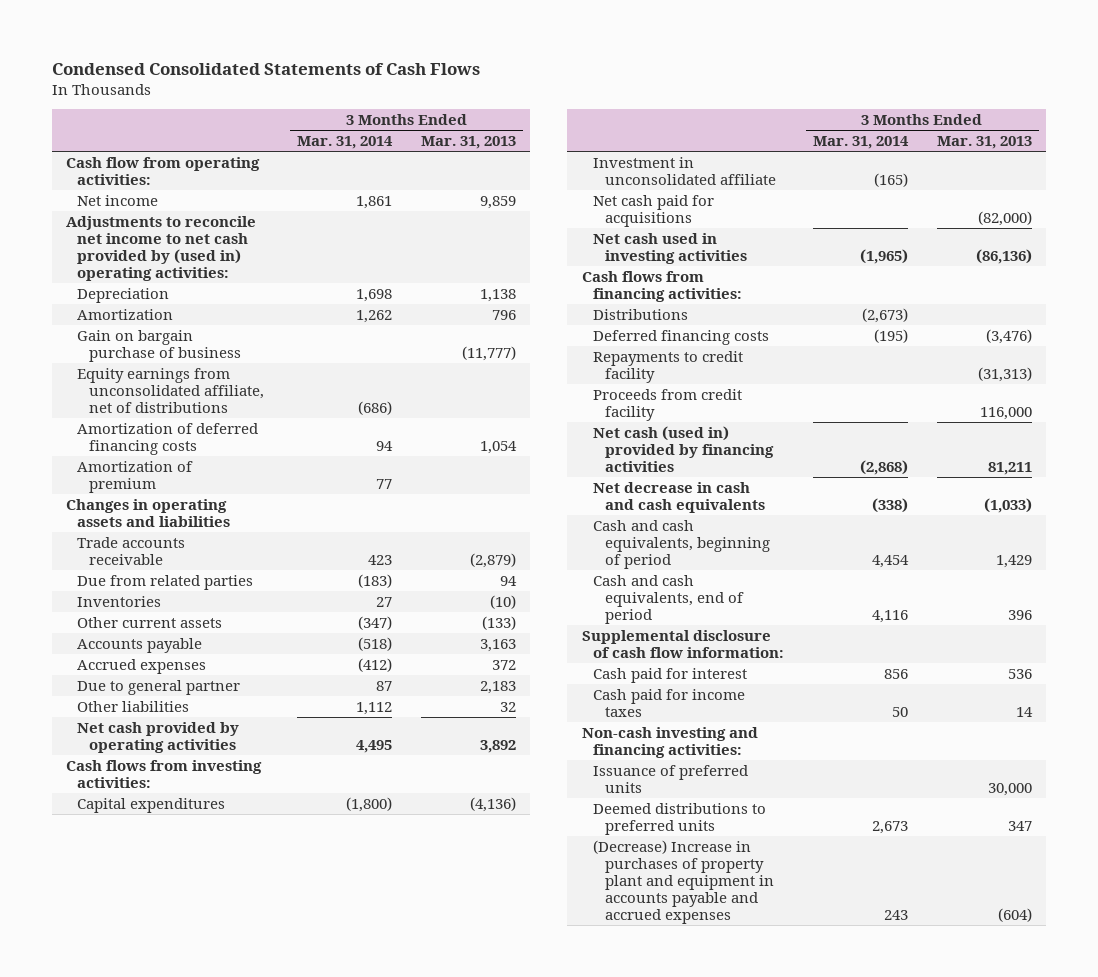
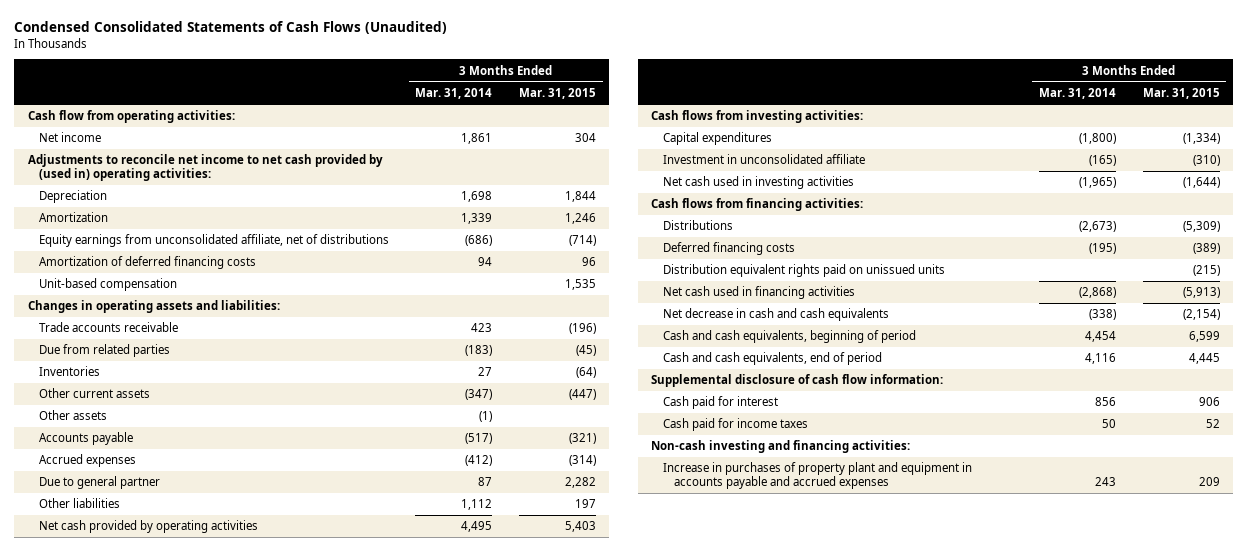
[51,62,480,75] Condensed Consolidated Statements of Cash Flows -> [14,21,448,35] Condensed Consolidated Statements of Cash Flows (Unaudited)
[420,136,516,150] Mar. 31, 2013 -> none
none -> [518,87,596,99] Mar. 31, 2015
[77,329,241,362] Gain on bargain purchase of business -> none
[356,309,393,323] 1,262 -> [461,213,493,225] 1,339
[77,460,194,493] Amortization of premium -> none
none -> [38,278,177,292] Unit-based compensation
[65,498,231,527] Changes in operating assets and liabilities -> [27,300,280,314] Changes in operating assets and liabilities:
none -> [38,410,107,421] Other assets
[358,636,393,651] (518) -> [465,433,493,445] (517)
[593,194,715,227] Net cash paid for acquisitions -> none
[593,350,744,383] Repayments to credit facility -> none
[593,388,743,421] Proceeds from credit facility -> none
none -> [662,264,945,278] Distribution equivalent rights paid on unissued units
[593,425,774,472] Net cash (used in) provided by financing activities -> [662,286,855,300] Net cash used in financing activities
[593,764,749,793] Issuance of preferred units -> none
[593,802,767,835] Deemed distributions to preferred units -> none
[593,839,774,925] (Decrease) Increase in purchases of property plant and equipment in accounts payable and accrued expenses -> [662,462,972,489] Increase in purchases of property plant and equipment in accounts payable and accrued expenses

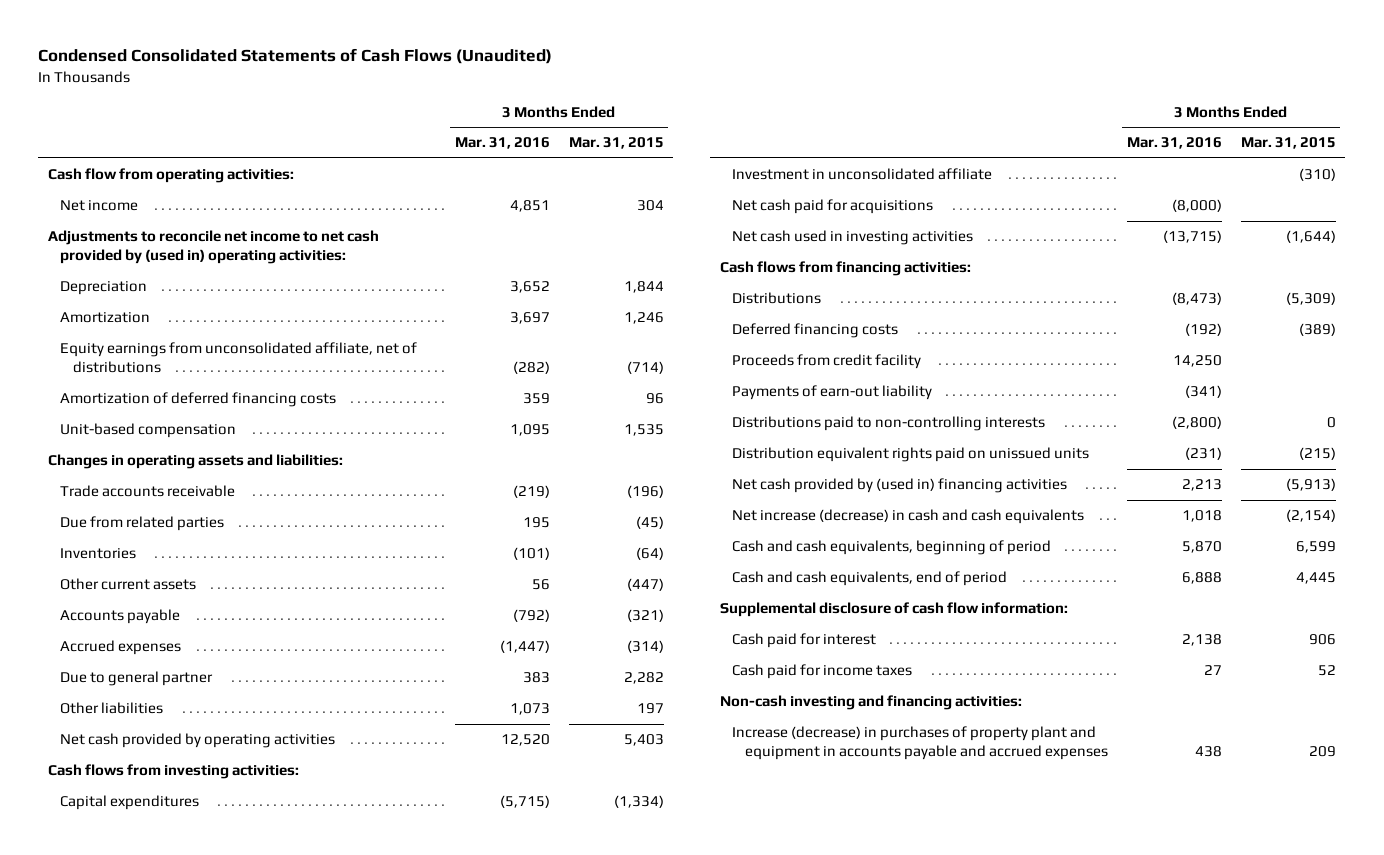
[415,87,493,99] Mar. 31, 2014 -> none
none -> [454,137,550,150] Mar. 31, 2016
[38,410,107,421] Other assets -> none
none -> [732,199,934,215] Net cash paid for acquisitions
none -> [732,354,922,370] Proceeds from credit facility
none -> [732,385,933,401] Payments of earn-out liability
none -> [732,416,1046,432] Distributions paid to non-controlling interests
[662,286,855,300] Net cash used in financing activities -> [732,478,1068,494] Net cash provided by (used in) financing activities
[662,308,889,322] Net decrease in cash and cash equivalents -> [732,509,1085,525] Net increase (decrease) in cash and cash equivalents
[662,462,972,489] Increase in purchases of property plant and equipment in accounts payable and accrued expenses -> [732,726,1108,761] Increase (decrease) in purchases of property plant and equipment in accounts payable and accrued expenses

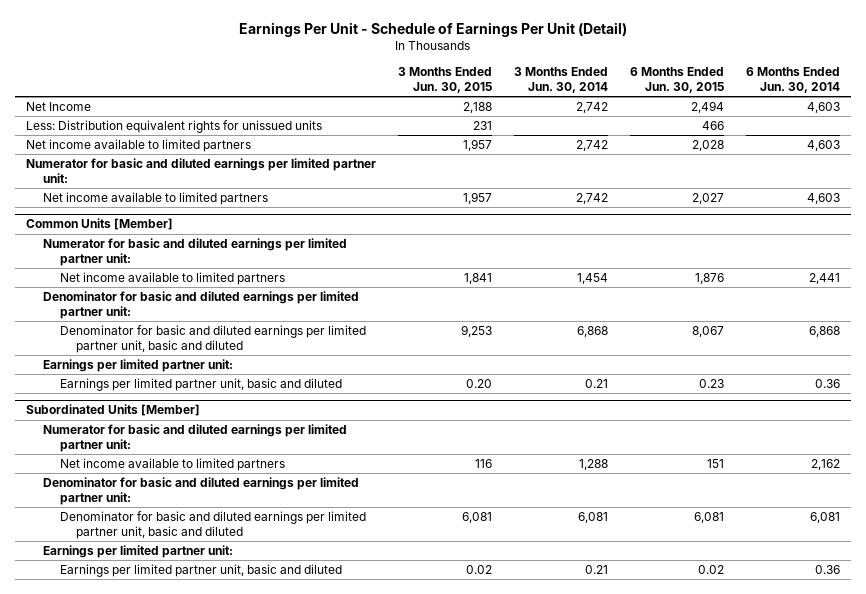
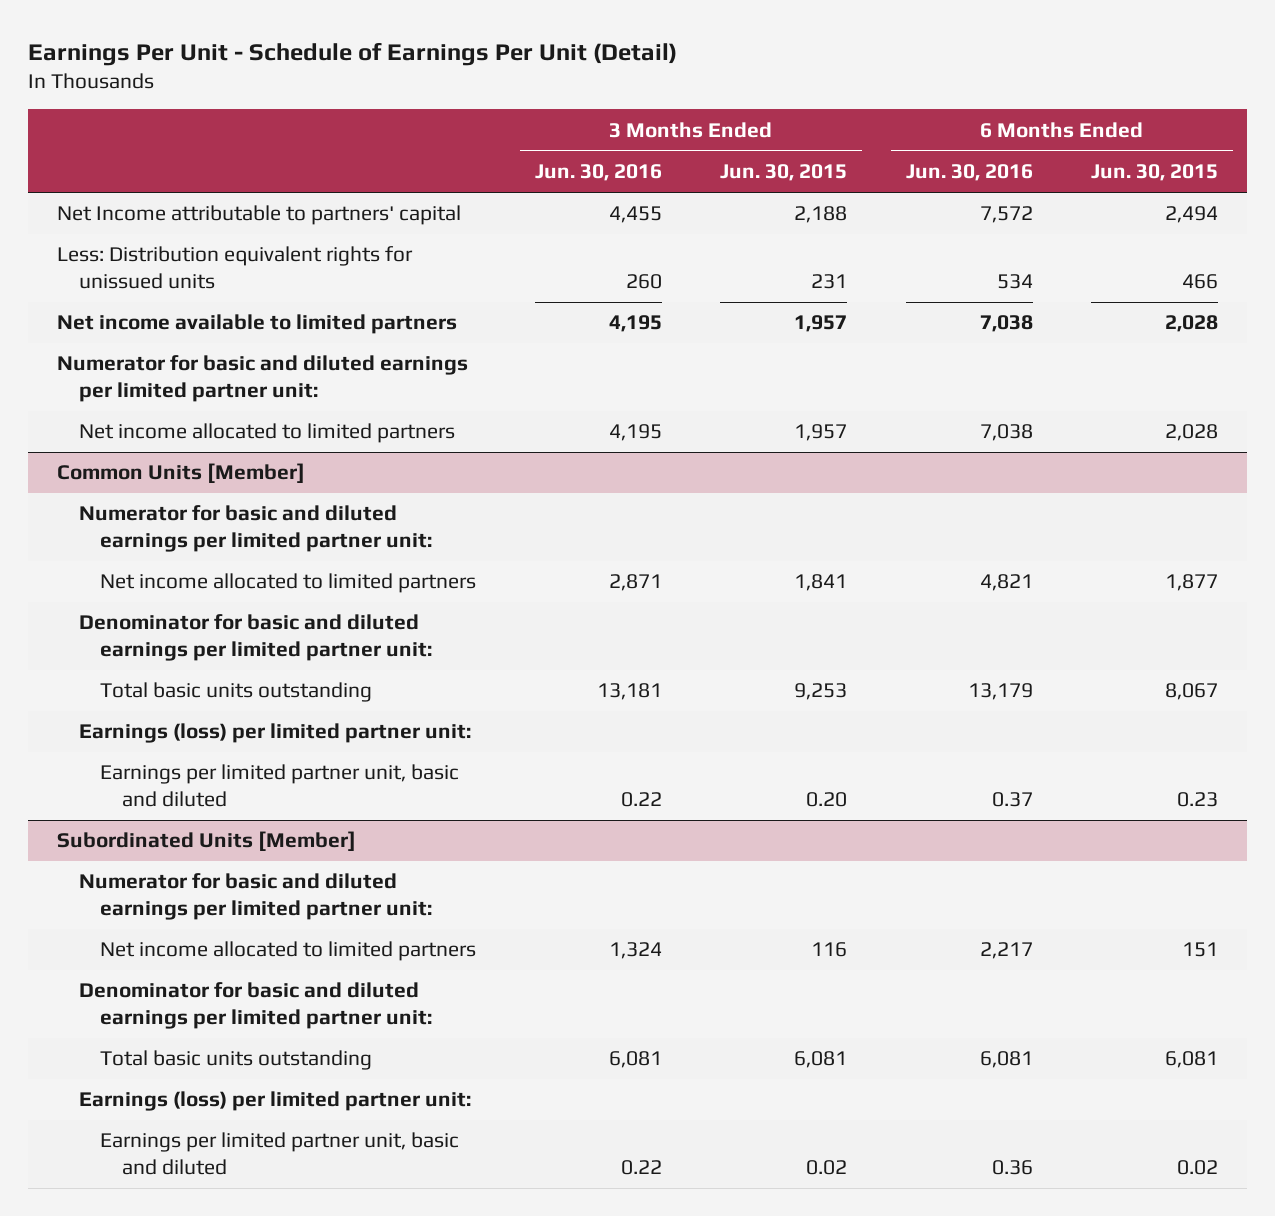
[513,67,608,94] 3 Months Ended Jun. 30, 2014 -> none
[745,67,840,94] 6 Months Ended Jun. 30, 2014 -> none
none -> [534,164,662,182] Jun. 30, 2016
none -> [905,164,1033,182] Jun. 30, 2016
[26,101,92,111] Net Income -> [57,205,462,226] Net Income attributable to partners' capital
[42,191,268,205] Net income available to limited partners -> [78,423,455,444] Net income allocated to limited partners
[691,192,724,204] 2,027 -> [1165,424,1219,442] 2,028
[59,271,285,285] Net income available to limited partners -> [100,573,477,594] Net income allocated to limited partners
[694,272,724,284] 1,876 -> [1165,574,1219,592] 1,877
[59,324,366,354] Denominator for basic and diluted earnings per limited partner unit, basic and diluted -> [100,682,373,703] Total basic units outstanding
[42,358,233,372] Earnings per limited partner unit: -> [78,723,471,744] Earnings (loss) per limited partner unit:
[59,457,285,471] Net income available to limited partners -> [100,941,477,962] Net income allocated to limited partners
[59,510,366,540] Denominator for basic and diluted earnings per limited partner unit, basic and diluted -> [100,1050,373,1071] Total basic units outstanding
[42,544,233,558] Earnings per limited partner unit: -> [78,1091,471,1112] Earnings (loss) per limited partner unit:

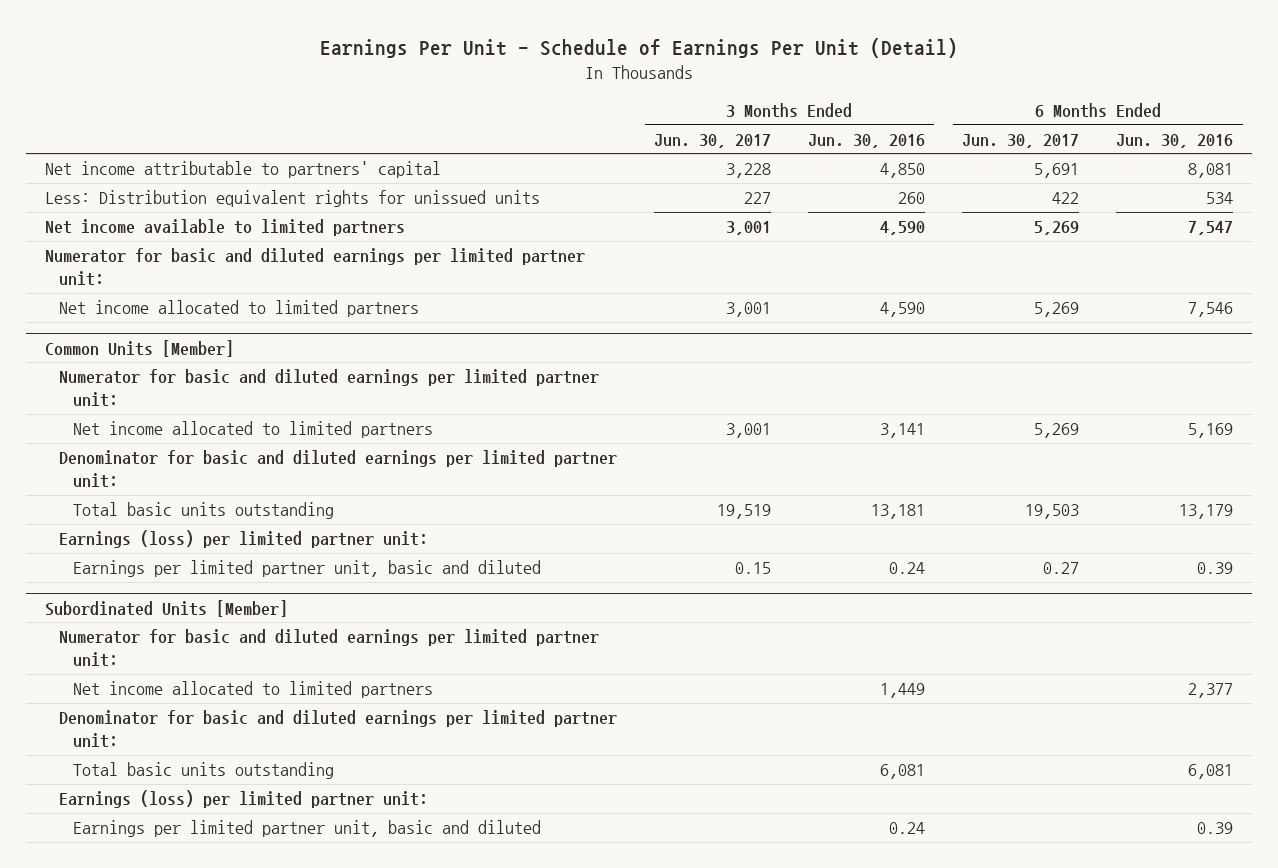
[720,164,848,182] Jun. 30, 2015 -> none
[1091,164,1219,182] Jun. 30, 2015 -> none
none -> [653,133,771,148] Jun. 30, 2017
none -> [962,133,1080,148] Jun. 30, 2017
[57,205,462,226] Net Income attributable to partners' capital -> [44,161,441,179] Net income attributable to partners' capital
[608,206,662,224] 4,455 -> [880,163,926,179] 4,850
[979,206,1033,224] 7,572 -> [1188,163,1234,179] 8,081
[608,315,662,333] 4,195 -> [880,221,926,236] 4,590
[979,315,1033,333] 7,038 -> [1188,221,1234,236] 7,547
[608,424,662,442] 4,195 -> [880,302,926,318] 4,590
[979,424,1033,442] 7,038 -> [1188,302,1234,318] 7,546
[608,574,662,592] 2,871 -> [880,423,926,439] 3,141
[979,574,1033,592] 4,821 -> [1188,423,1234,439] 5,169
[620,792,662,808] 0.22 -> [889,562,926,575] 0.24
[991,792,1033,808] 0.37 -> [1197,562,1234,575] 0.39
[608,942,662,960] 1,324 -> [880,683,926,699] 1,449
[979,942,1033,960] 2,217 -> [1188,683,1234,699] 2,377
[620,1160,662,1176] 0.22 -> [889,822,926,835] 0.24
[991,1160,1033,1176] 0.36 -> [1197,822,1234,835] 0.39

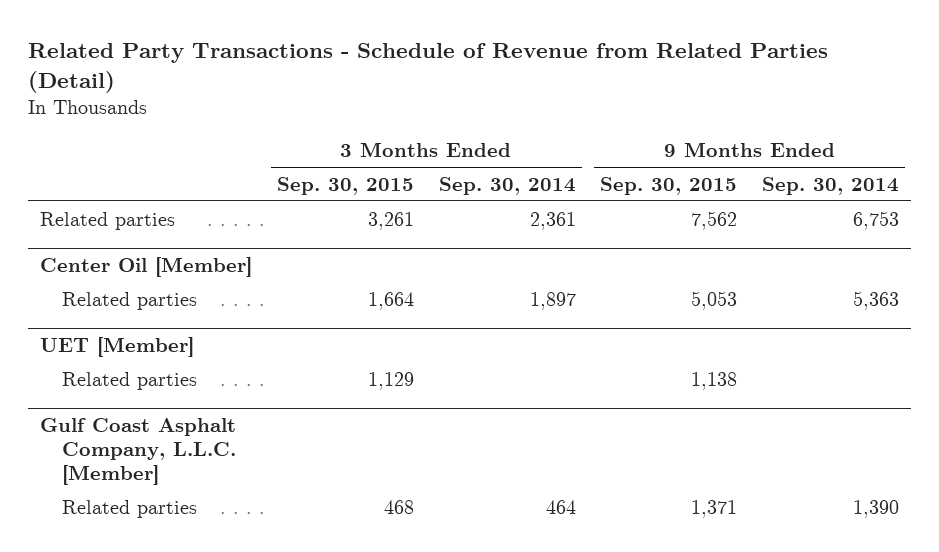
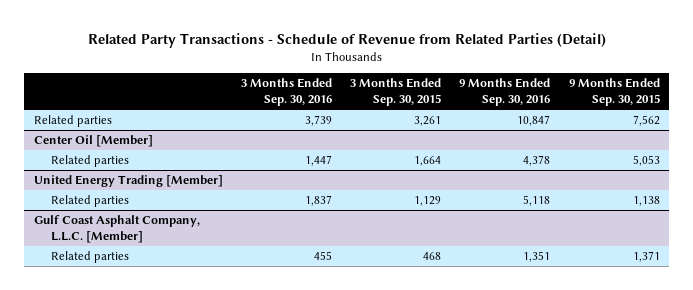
[438,176,576,195] Sep. 30, 2014 -> none
[762,176,900,195] Sep. 30, 2014 -> none
none -> [240,78,332,107] 3 Months Ended Sep. 30, 2016
none -> [459,78,551,107] 9 Months Ended Sep. 30, 2016
[40,336,195,357] UET [Member] -> [33,175,223,188] United Energy Trading [Member]

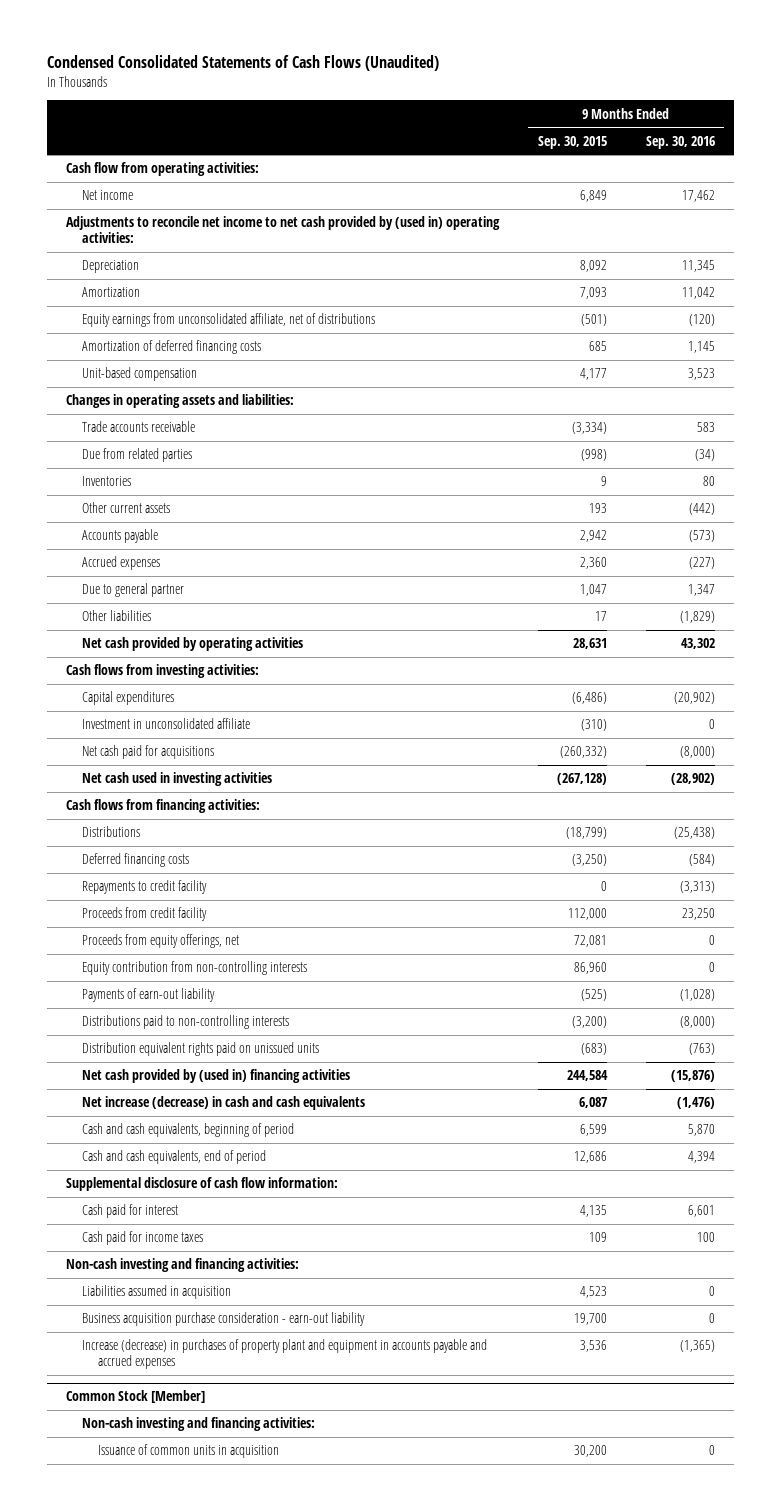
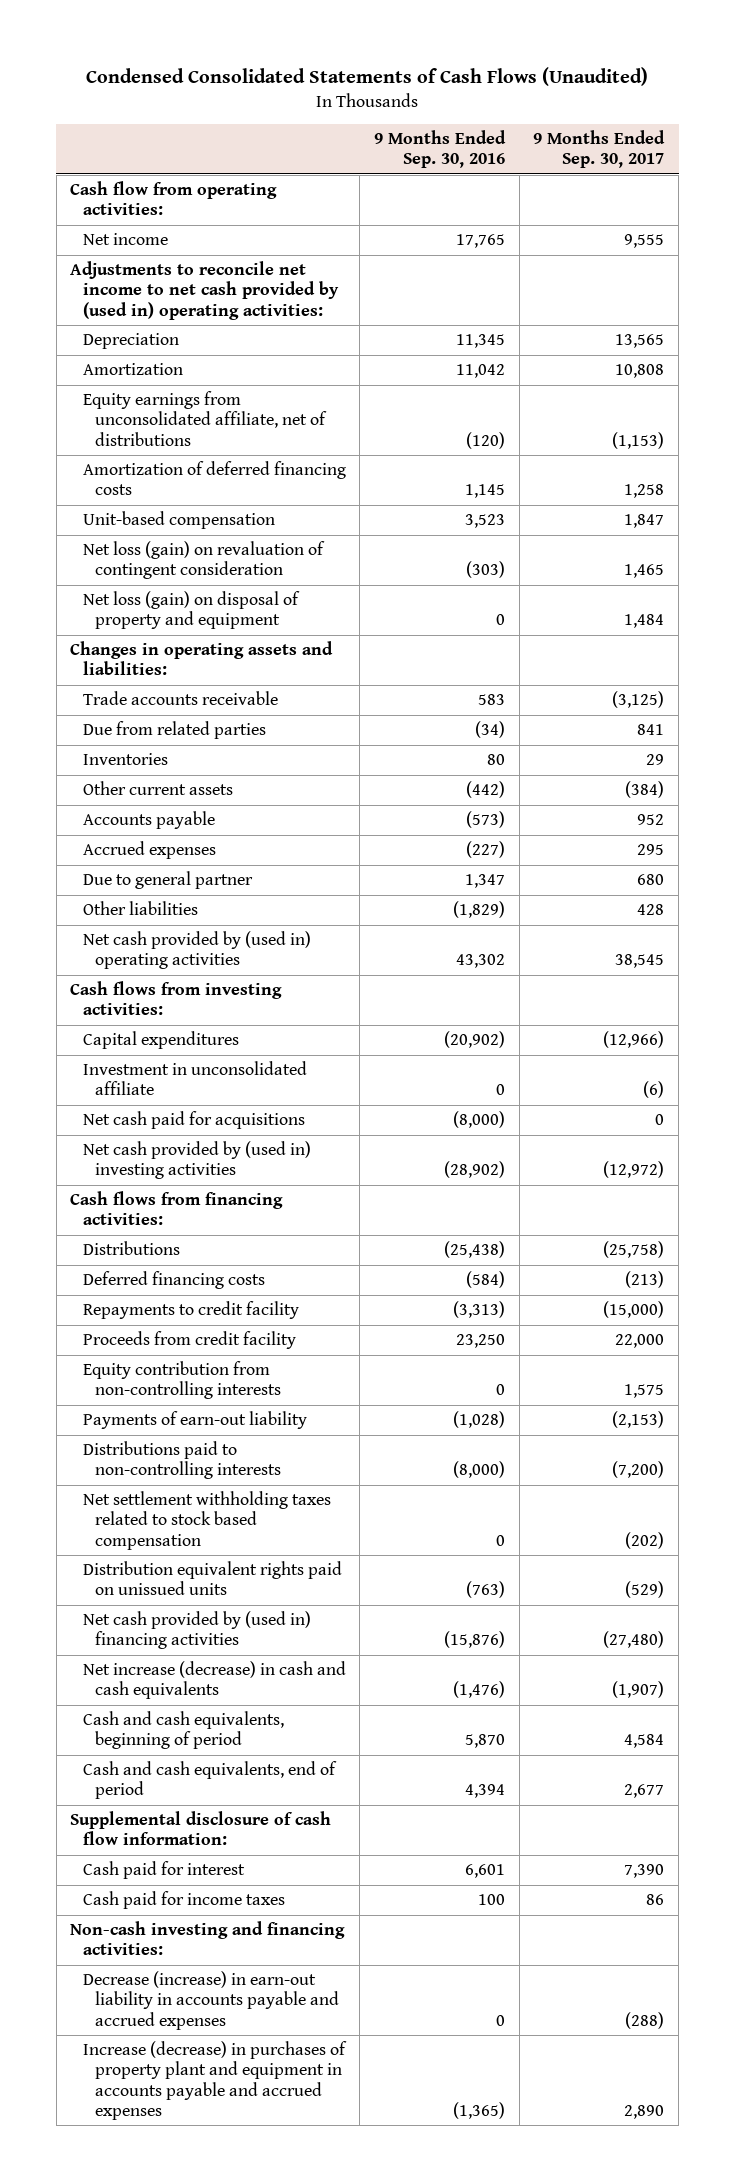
[538,135,608,149] Sep. 30, 2015 -> none
none -> [533,130,666,169] 9 Months Ended Sep. 30, 2017
[681,190,715,203] 17,462 -> [456,234,506,249] 17,765
none -> [82,541,325,580] Net loss (gain) on revaluation of contingent consideration
none -> [82,591,300,630] Net loss (gain) on disposal of property and equipment
[81,637,303,652] Net cash provided by operating activities -> [82,931,311,970] Net cash provided by (used in) operating activities
[81,772,272,787] Net cash used in investing activities -> [82,1141,311,1180] Net cash provided by (used in) investing activities
[81,934,239,949] Proceeds from equity offerings, net -> none
none -> [82,1491,331,1550] Net settlement withholding taxes related to stock based compensation
[81,1285,231,1300] Liabilities assumed in acquisition -> none
[81,1312,365,1327] Business acquisition purchase consideration - earn-out liability -> none
none -> [82,1971,339,2030] Decrease (increase) in earn-out liability in accounts payable and accrued expenses
[66,1390,206,1404] Common Stock [Member] -> none
[81,1417,315,1432] Non-cash investing and financing activities: -> none
[97,1444,279,1459] Issuance of common units in acquisition -> none

